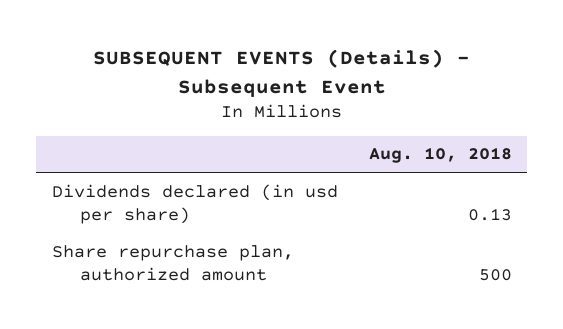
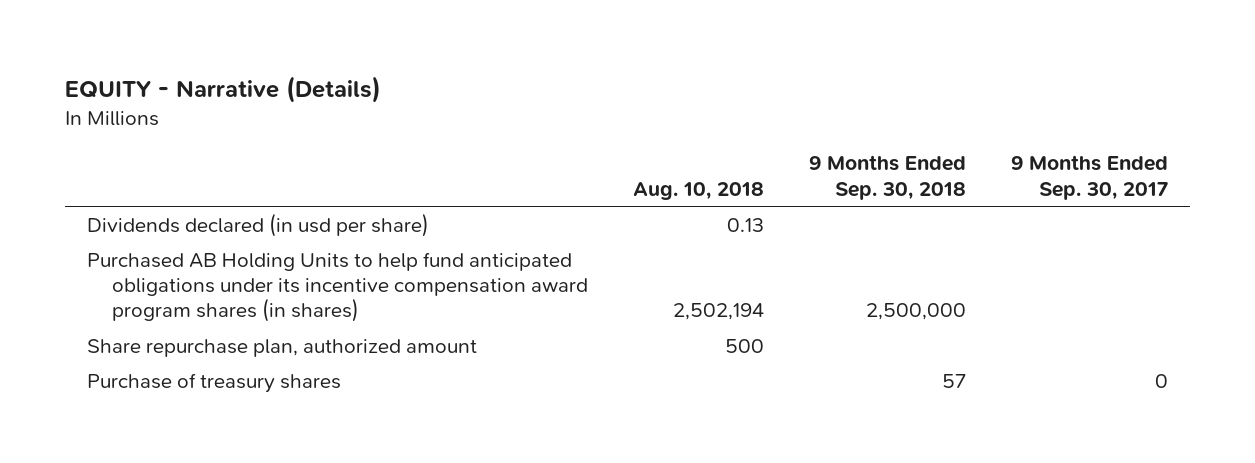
[92,49,470,97] SUBSEQUENT EVENTS (Details) - Subsequent Event -> [64,75,381,103] EQUITY - Narrative (Details)
none -> [809,155,967,200] 9 Months Ended Sep. 30, 2018
none -> [1010,155,1168,200] 9 Months Ended Sep. 30, 2017
none -> [87,251,589,323] Purchased AB Holding Units to help fund anticipated obligations under its incentive compensation award program shares (in shares)
none -> [87,372,342,393] Purchase of treasury shares

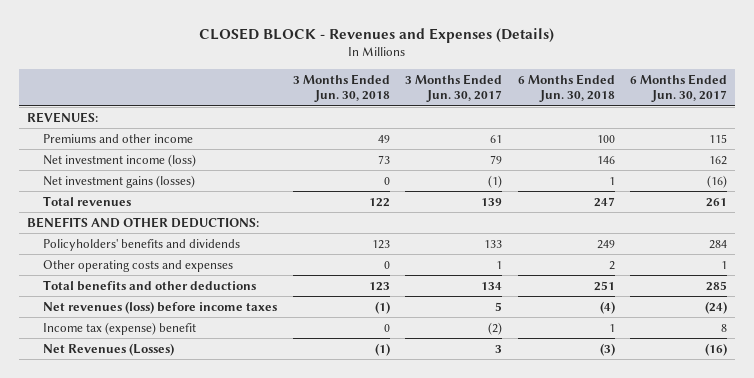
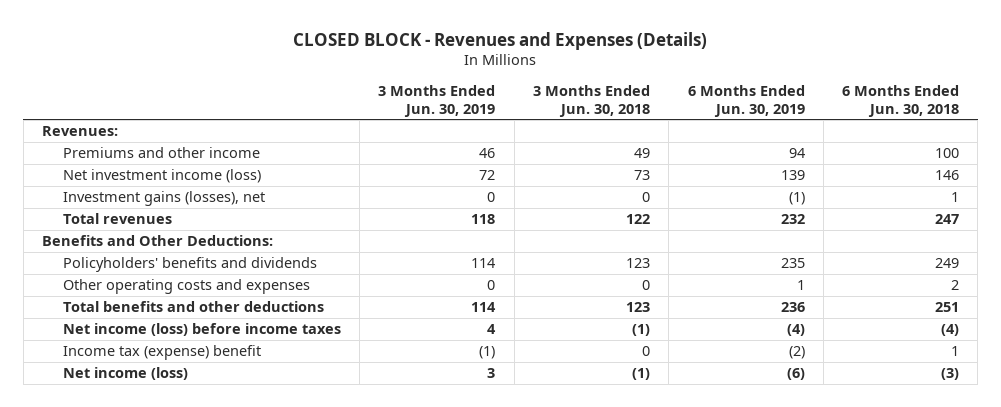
[405,74,503,103] 3 Months Ended Jun. 30, 2017 -> none
[629,74,727,103] 6 Months Ended Jun. 30, 2017 -> none
none -> [378,85,496,117] 3 Months Ended Jun. 30, 2019
none -> [687,85,805,117] 6 Months Ended Jun. 30, 2019
[26,111,98,123] REVENUES: -> [41,126,118,137] Revenues:
[43,174,196,188] Net investment gains (losses) -> [62,191,265,207] Investment gains (losses), net
[26,216,259,228] BENEFITS AND OTHER DEDUCTIONS: -> [41,235,273,247] Benefits and Other Deductions:
[43,300,278,314] Net revenues (loss) before income taxes -> [62,323,341,337] Net income (loss) before income taxes
[43,342,175,356] Net Revenues (Losses) -> [62,367,188,381] Net income (loss)

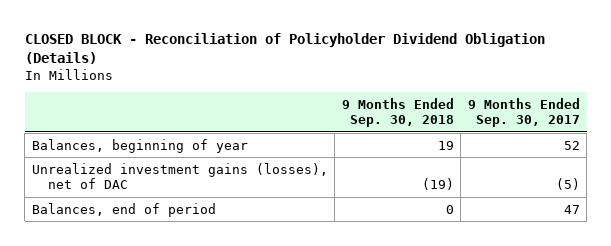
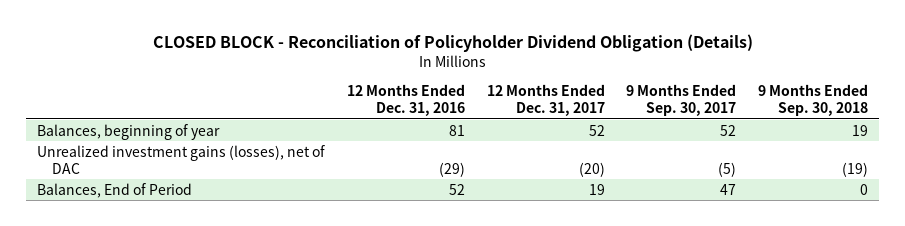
none -> [346,84,465,117] 12 Months Ended Dec. 31, 2016
none -> [486,84,605,117] 12 Months Ended Dec. 31, 2017
[31,202,216,217] Balances, end of period -> [37,182,193,198] Balances, End of Period

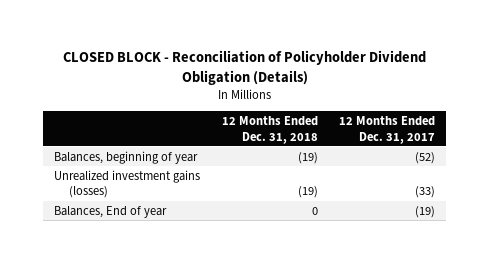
[346,84,465,117] 12 Months Ended Dec. 31, 2016 -> none
[626,84,737,117] 9 Months Ended Sep. 30, 2017 -> none
[758,84,869,117] 9 Months Ended Sep. 30, 2018 -> none
none -> [221,115,318,144] 12 Months Ended Dec. 31, 2018
[588,124,605,136] 52 -> [415,151,436,164] (52)
[37,144,326,174] Unrealized investment gains (losses), net of DAC -> [53,169,200,199] Unrealized investment gains (losses)
[578,161,605,177] (20) -> [415,186,436,199] (33)
[37,182,193,198] Balances, End of Period -> [53,205,167,218] Balances, End of year
[588,183,605,195] 19 -> [415,205,436,218] (19)

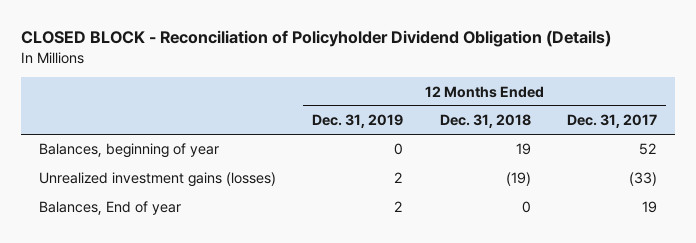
none -> [312,114,404,129] Dec. 31, 2019
[297,151,318,164] (19) -> [515,143,531,156] 19
[415,151,436,164] (52) -> [639,143,658,156] 52
[415,205,436,218] (19) -> [642,201,658,214] 19

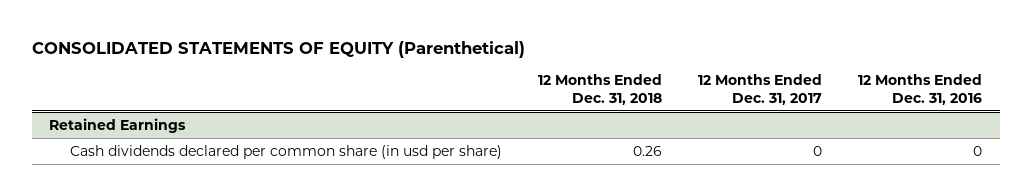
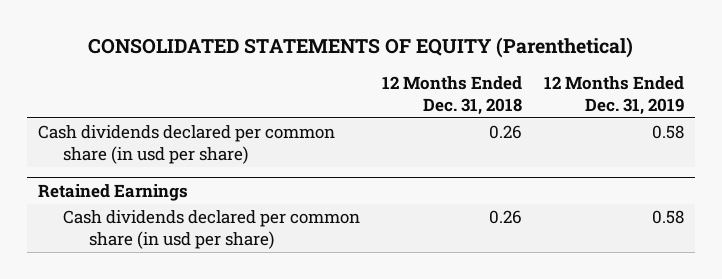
[697,74,822,105] 12 Months Ended Dec. 31, 2017 -> none
[857,74,982,105] 12 Months Ended Dec. 31, 2016 -> none
none -> [544,75,685,115] 12 Months Ended Dec. 31, 2019
none -> [37,125,335,165] Cash dividends declared per common share (in usd per share)

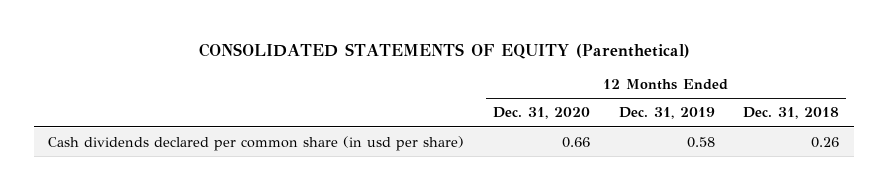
none -> [492,107,590,120] Dec. 31, 2020
[37,184,188,202] Retained Earnings -> none
[63,210,361,250] Cash dividends declared per common share (in usd per share) -> none

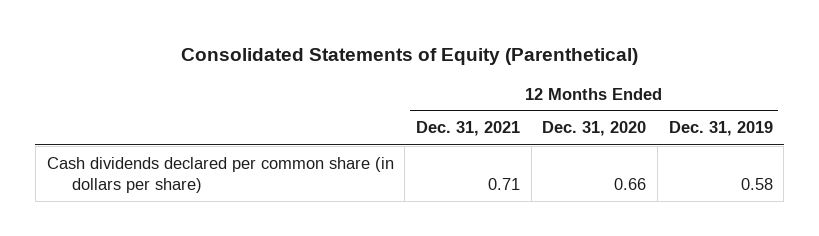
[198,43,690,60] CONSOLIDATED STATEMENTS OF EQUITY (Parenthetical) -> [180,47,638,65] Consolidated Statements of Equity (Parenthetical)
[743,107,840,120] Dec. 31, 2018 -> none
none -> [416,121,521,137] Dec. 31, 2021
[48,135,465,151] Cash dividends declared per common share (in usd per share) -> [46,156,394,193] Cash dividends declared per common share (in dollars per share)

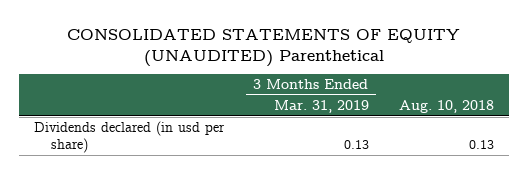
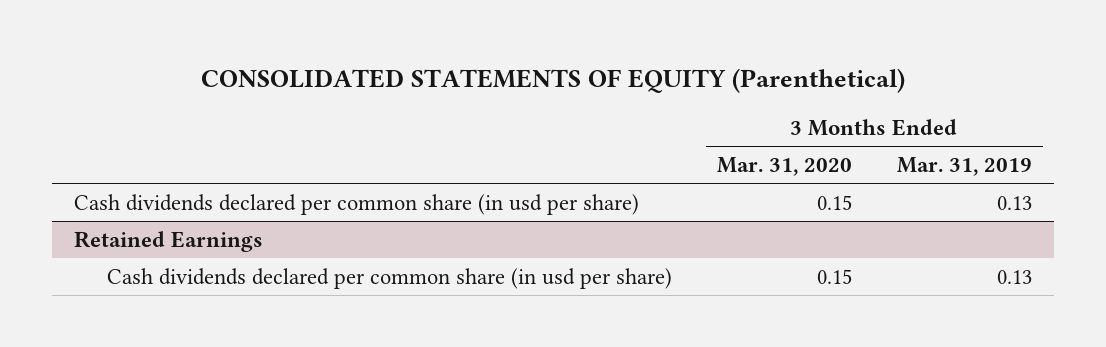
[66,28,460,67] CONSOLIDATED STATEMENTS OF EQUITY (UNAUDITED) Parenthetical -> [200,67,905,93] CONSOLIDATED STATEMENTS OF EQUITY (Parenthetical)
[398,99,494,113] Aug. 10, 2018 -> none
none -> [716,157,852,177] Mar. 31, 2020
[34,121,226,153] Dividends declared (in usd per share) -> [74,193,640,215] Cash dividends declared per common share (in usd per share)
none -> [74,230,264,252] Retained Earnings
none -> [107,267,673,289] Cash dividends declared per common share (in usd per share)

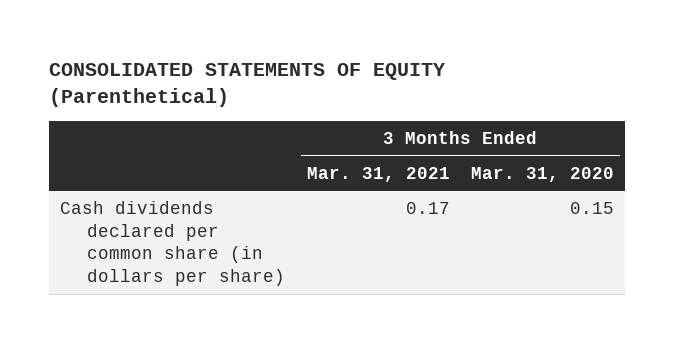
[896,157,1032,177] Mar. 31, 2019 -> none
none -> [306,166,450,182] Mar. 31, 2021
[74,230,264,252] Retained Earnings -> none
[107,267,673,289] Cash dividends declared per common share (in usd per share) -> none
[74,193,640,215] Cash dividends declared per common share (in usd per share) -> [60,201,285,287] Cash dividends declared per common share (in dollars per share)

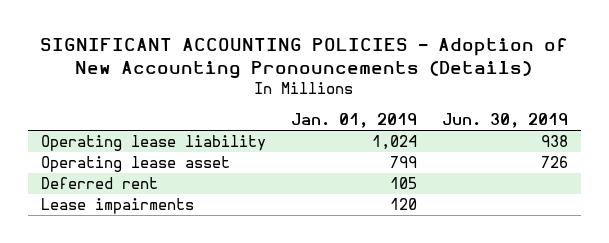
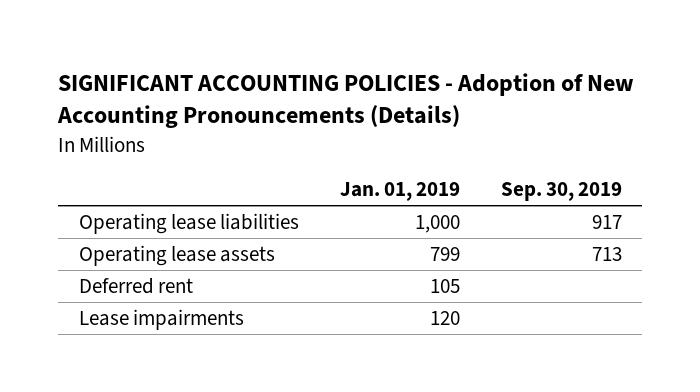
[442,113,569,129] Jun. 30, 2019 -> none
none -> [500,181,622,201] Sep. 30, 2019
[40,135,266,152] Operating lease liability -> [78,213,299,235] Operating lease liabilities
[371,135,417,151] 1,024 -> [414,215,460,234] 1,000
[40,156,230,173] Operating lease asset -> [78,245,275,267] Operating lease assets

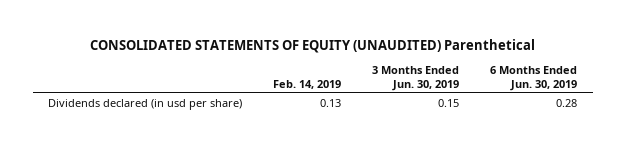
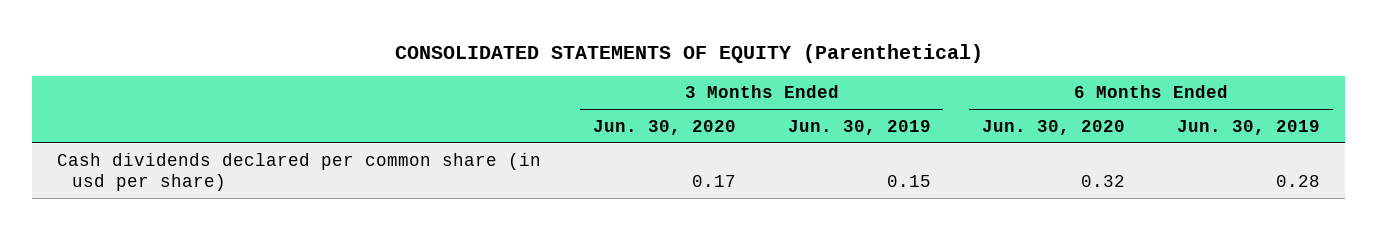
[89,39,535,54] CONSOLIDATED STATEMENTS OF EQUITY (UNAUDITED) Parenthetical -> [394,43,983,63] CONSOLIDATED STATEMENTS OF EQUITY (Parenthetical)
[273,79,342,89] Feb. 14, 2019 -> none
none -> [592,119,736,135] Jun. 30, 2020
none -> [982,119,1126,135] Jun. 30, 2020
[48,98,243,110] Dividends declared (in usd per share) -> [57,153,542,191] Cash dividends declared per common share (in usd per share)

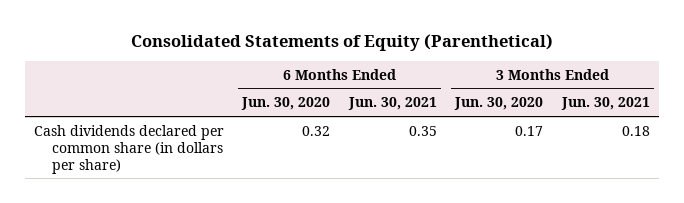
[394,43,983,63] CONSOLIDATED STATEMENTS OF EQUITY (Parenthetical) -> [130,33,553,51] Consolidated Statements of Equity (Parenthetical)
[787,119,931,135] Jun. 30, 2019 -> none
[1176,119,1320,135] Jun. 30, 2019 -> none
none -> [347,97,437,111] Jun. 30, 2021
none -> [560,97,650,111] Jun. 30, 2021
[57,153,542,191] Cash dividends declared per common share (in usd per share) -> [33,124,224,174] Cash dividends declared per common share (in dollars per share)

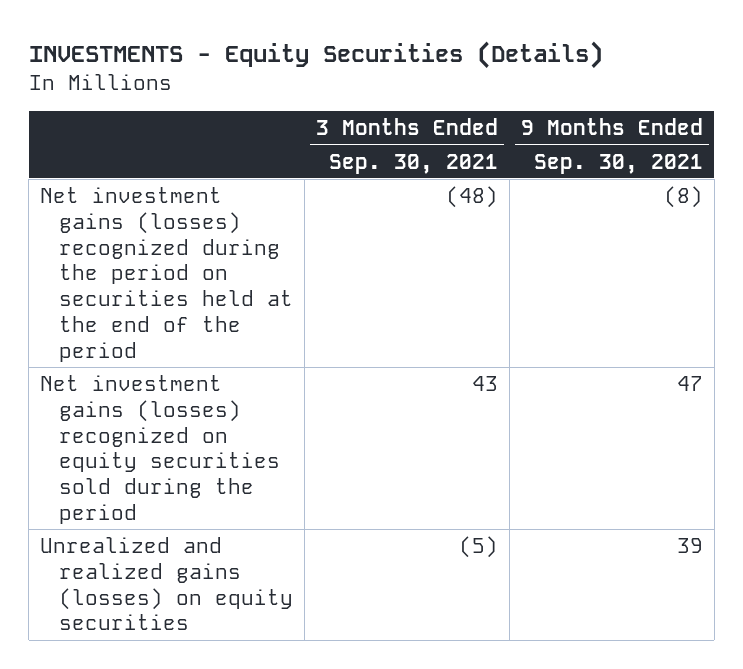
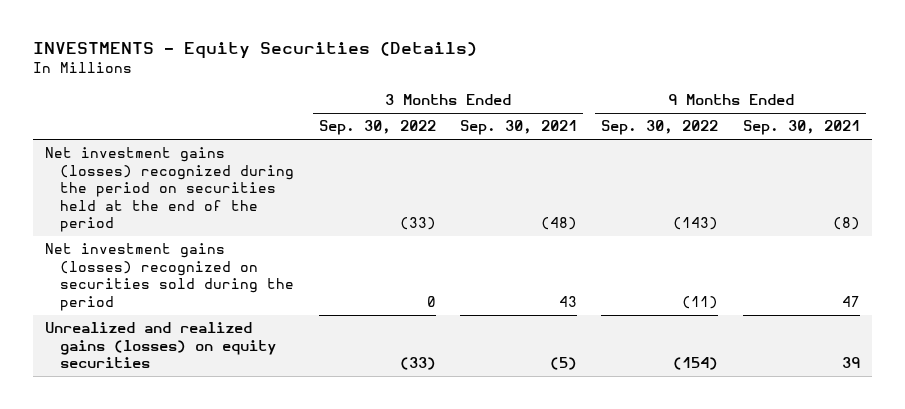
none -> [318,120,436,136] Sep. 30, 2022
none -> [601,120,719,136] Sep. 30, 2022
[40,375,281,524] Net investment gains (losses) recognized on equity securities sold during the period -> [44,243,295,311] Net investment gains (losses) recognized on securities sold during the period

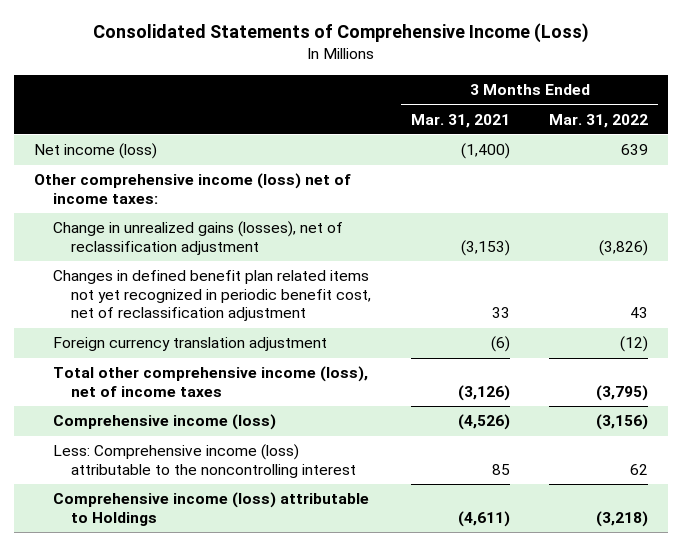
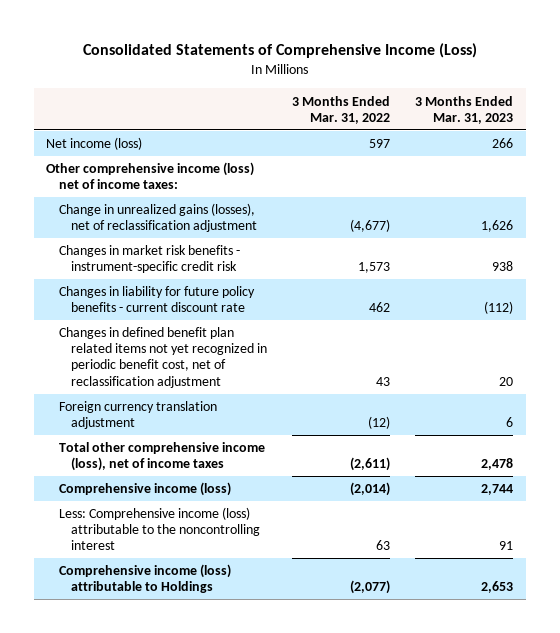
[410,113,510,128] Mar. 31, 2021 -> none
none -> [415,95,514,124] 3 Months Ended Mar. 31, 2023
[621,144,649,156] 639 -> [369,139,391,149] 597
[599,239,649,256] (3,826) -> [350,219,391,233] (4,677)
none -> [58,245,240,274] Changes in market risk benefits - instrument-specific credit risk
none -> [58,286,255,313] Changes in liability for future policy benefits - current discount rate
[596,384,649,401] (3,795) -> [350,457,391,472] (2,611)
[596,414,649,431] (3,156) -> [350,482,391,497] (2,014)
[630,463,649,475] 62 -> [376,540,391,551] 63
[596,510,649,527] (3,218) -> [350,580,391,595] (2,077)

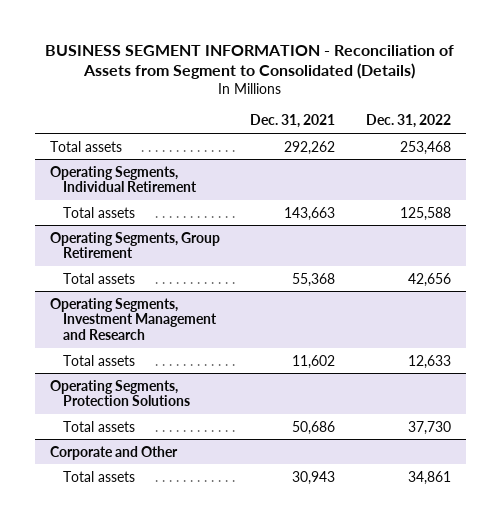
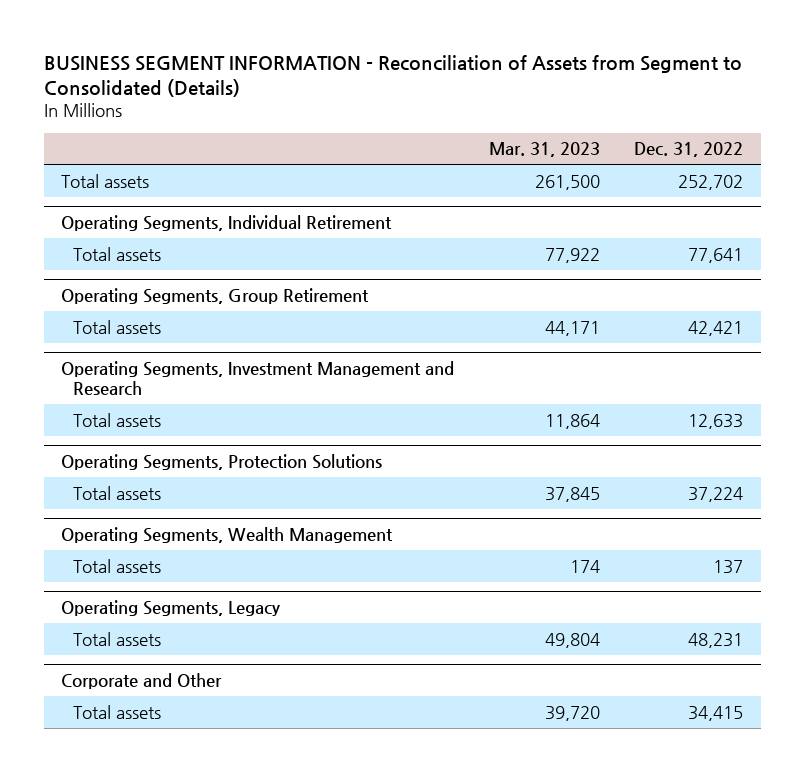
[250,114,336,129] Dec. 31, 2021 -> none
none -> [488,142,600,158] Mar. 31, 2023
[399,140,451,155] 253,468 -> [678,174,744,190] 252,702
[399,206,451,221] 125,588 -> [688,247,744,263] 77,641
[407,272,451,287] 42,656 -> [688,320,744,336] 42,421
[407,420,451,435] 37,730 -> [688,486,744,502] 37,224
none -> [60,527,393,544] Operating Segments, Wealth Management
none -> [72,558,161,573] Total assets
none -> [60,600,280,617] Operating Segments, Legacy
none -> [72,631,161,646] Total assets
[407,470,451,485] 34,861 -> [688,705,744,721] 34,415

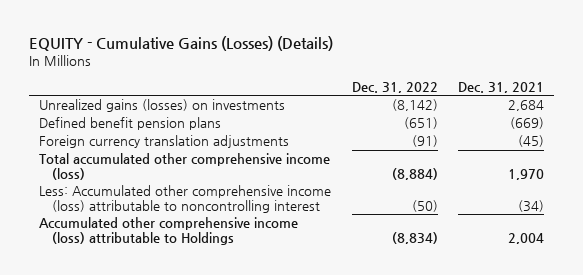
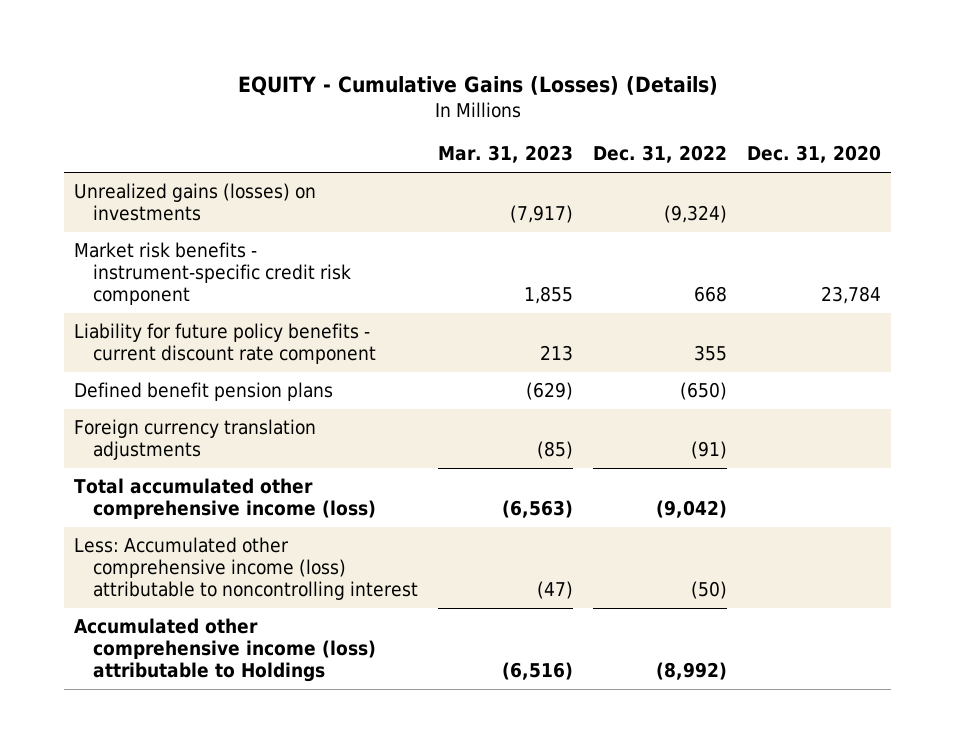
[458,81,545,93] Dec. 31, 2021 -> none
none -> [438,145,574,164] Mar. 31, 2023
none -> [747,145,882,164] Dec. 31, 2020
[391,99,438,112] (8,142) -> [664,205,728,224] (9,324)
none -> [73,242,352,306] Market risk benefits - instrument-specific credit risk component
none -> [73,323,377,365] Liability for future policy benefits - current discount rate component
[403,117,438,130] (651) -> [680,382,728,401] (650)
[391,167,438,180] (8,884) -> [656,500,728,519] (9,042)
[391,231,438,244] (8,834) -> [656,662,728,681] (8,992)

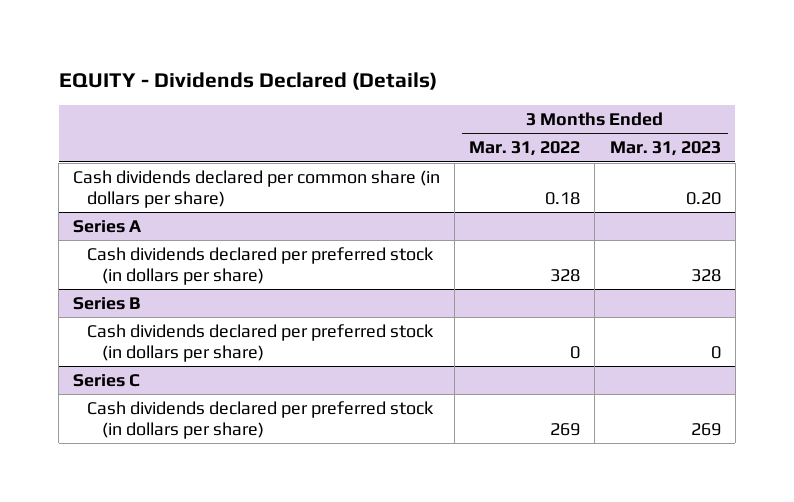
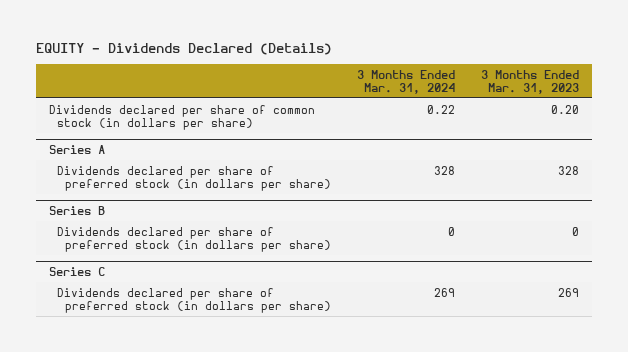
[469,141,581,157] Mar. 31, 2022 -> none
none -> [356,69,455,94] 3 Months Ended Mar. 31, 2024
[73,170,441,209] Cash dividends declared per common share (in dollars per share) -> [48,104,315,130] Dividends declared per share of common stock (in dollars per share)
[87,247,435,286] Cash dividends declared per preferred stock (in dollars per share) -> [56,165,331,191] Dividends declared per share of preferred stock (in dollars per share)
[87,324,435,363] Cash dividends declared per preferred stock (in dollars per share) -> [56,226,331,252] Dividends declared per share of preferred stock (in dollars per share)
[87,401,435,440] Cash dividends declared per preferred stock (in dollars per share) -> [56,287,331,313] Dividends declared per share of preferred stock (in dollars per share)

